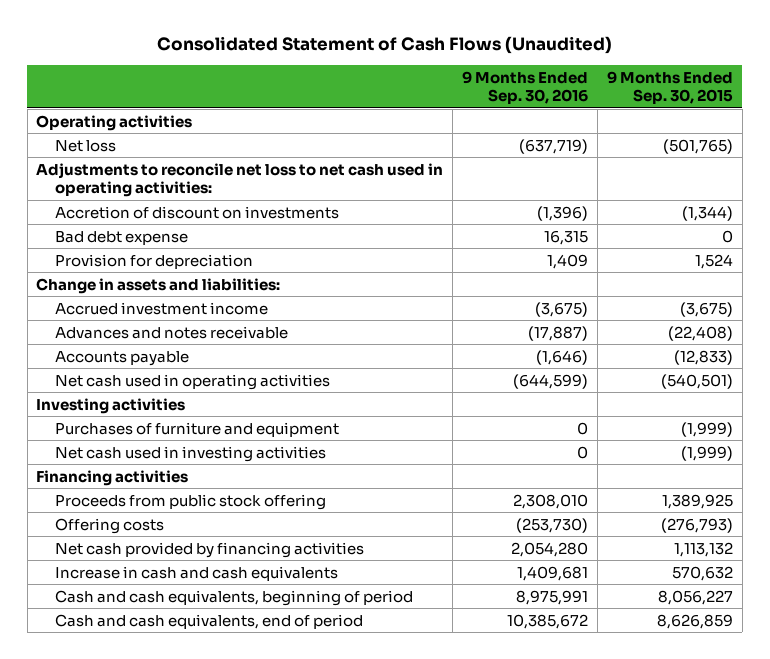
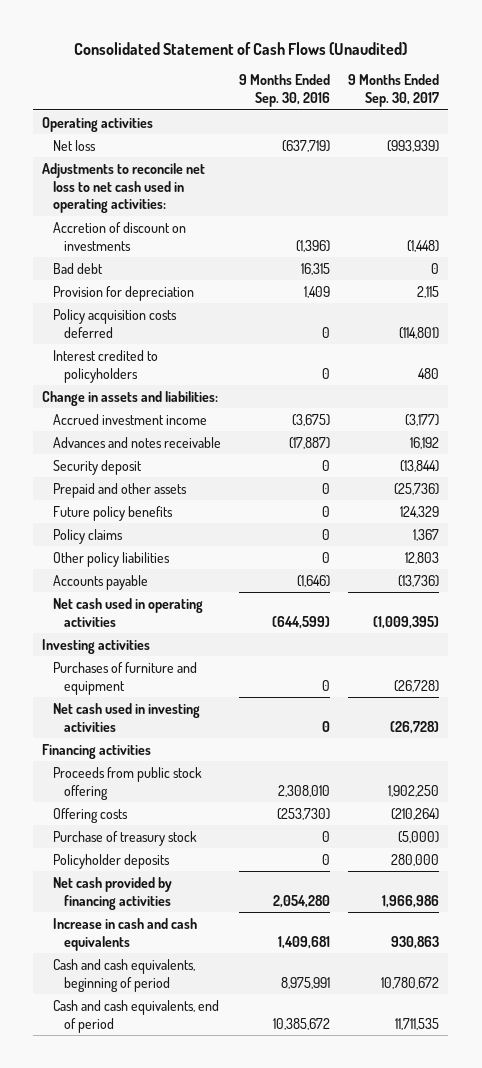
[607,70,734,105] 9 Months Ended Sep. 30, 2015 -> none
none -> [348,74,440,108] 9 Months Ended Sep. 30, 2017
[55,230,189,245] Bad debt expense -> [52,262,103,274] Bad debt
none -> [52,308,177,338] Policy acquisition costs deferred
none -> [52,349,158,383] Interest credited to policyholders
none -> [52,459,142,475] Security deposit
none -> [52,482,187,498] Prepaid and other assets
none -> [52,505,173,521] Future policy benefits
none -> [52,528,123,544] Policy claims
none -> [52,551,170,567] Other policy liabilities
none -> [52,830,197,846] Purchase of treasury stock
none -> [52,853,170,869] Policyholder deposits

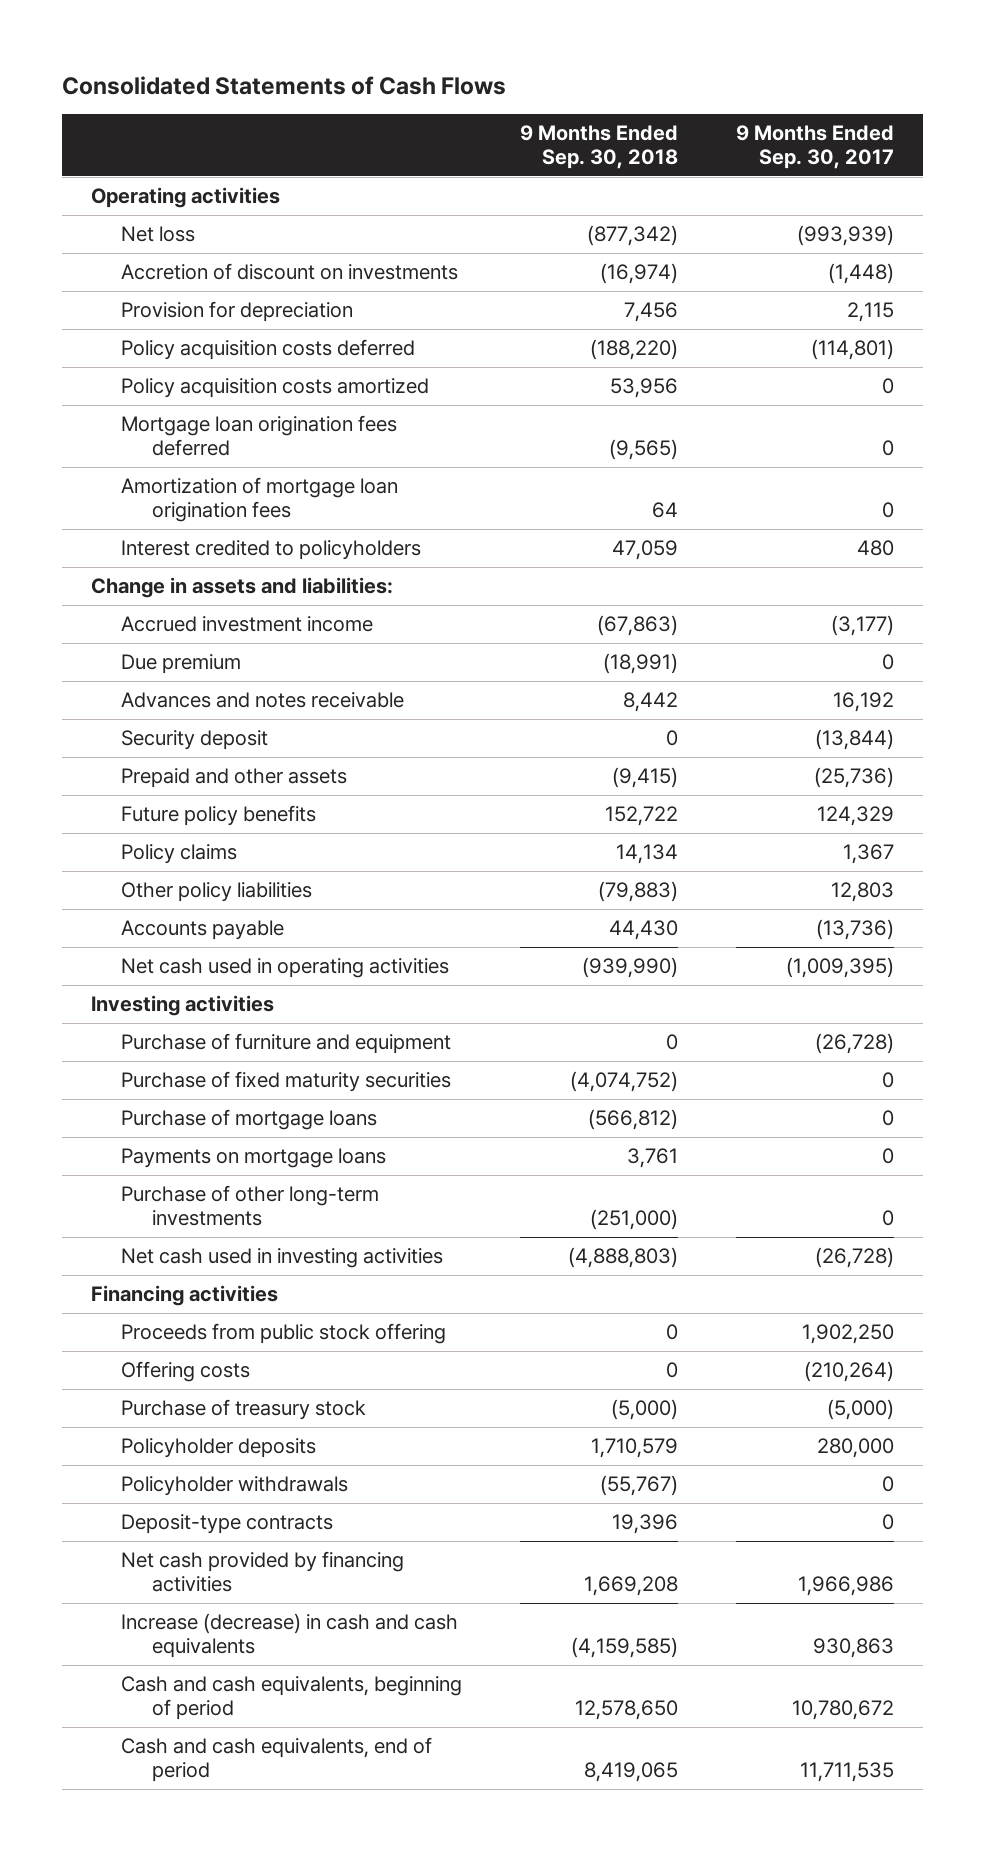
[73,41,407,55] Consolidated Statement of Cash Flows (Unaudited) -> [62,75,507,95] Consolidated Statements of Cash Flows
[239,74,331,108] 9 Months Ended Sep. 30, 2016 -> none
none -> [520,125,679,170] 9 Months Ended Sep. 30, 2018
[42,162,206,214] Adjustments to reconcile net loss to net cash used in operating activities: -> none
[52,262,103,274] Bad debt -> none
none -> [121,378,430,399] Policy acquisition costs amortized
none -> [121,415,398,457] Mortgage loan origination fees deferred
none -> [121,477,399,523] Amortization of mortgage loan origination fees
none -> [121,654,242,675] Due premium
[52,661,197,695] Purchases of furniture and equipment -> [121,1033,452,1055] Purchase of furniture and equipment
none -> [121,1071,452,1093] Purchase of fixed maturity securities
none -> [121,1109,378,1131] Purchase of mortgage loans
none -> [121,1148,387,1169] Payments on mortgage loans
none -> [121,1185,380,1227] Purchase of other long-term investments
none -> [121,1476,349,1497] Policyholder withdrawals
none -> [121,1514,334,1535] Deposit-type contracts
[52,917,197,951] Increase in cash and cash equivalents -> [121,1613,459,1659] Increase (decrease) in cash and cash equivalents

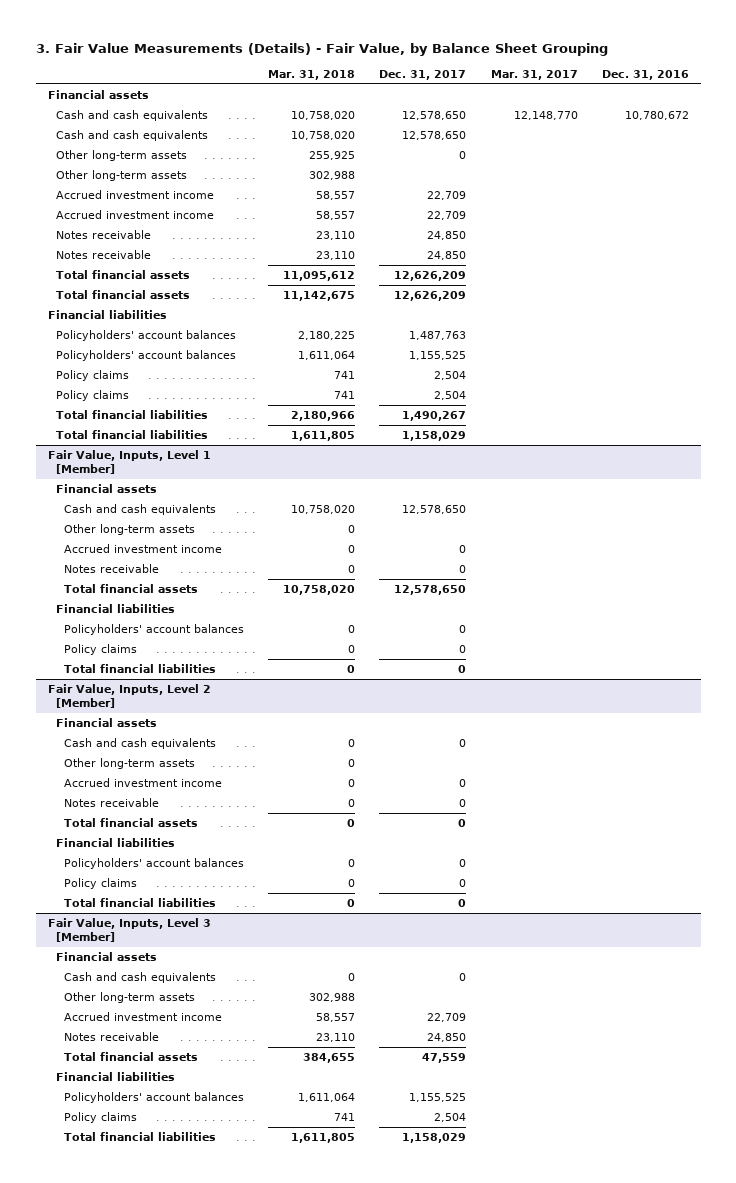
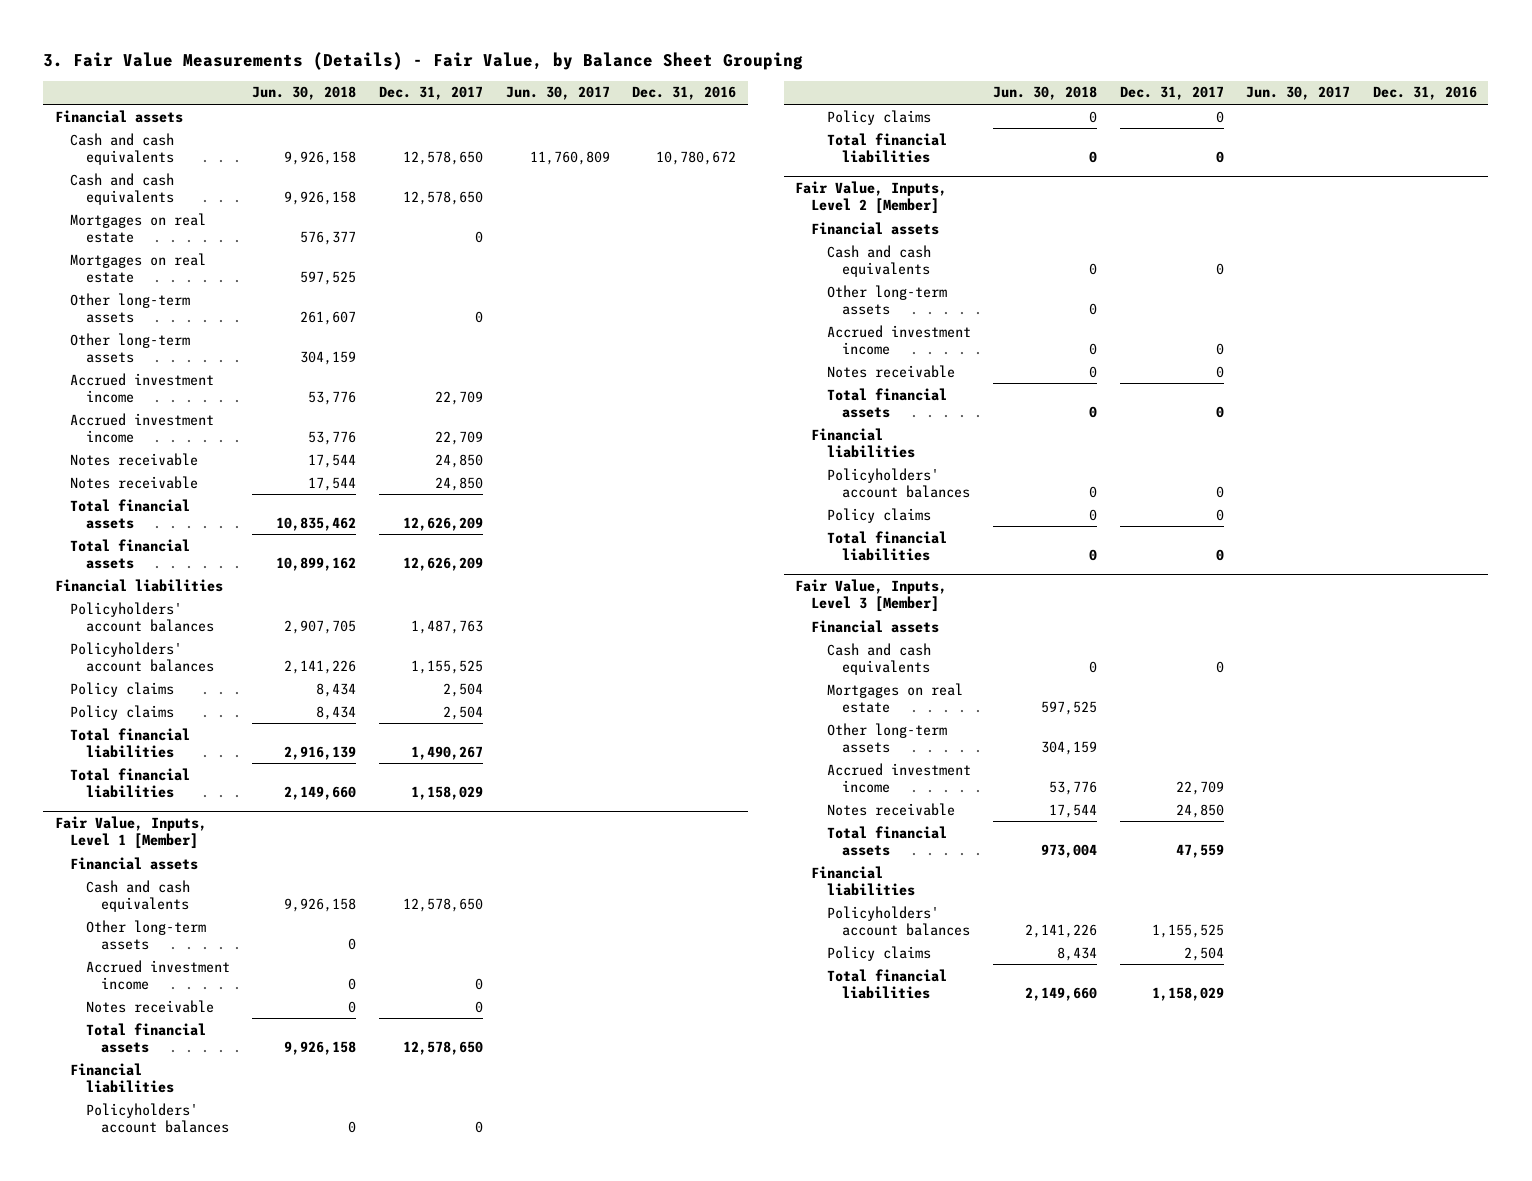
[268,69,356,80] Mar. 31, 2018 -> none
[490,69,578,80] Mar. 31, 2017 -> none
none -> [252,86,357,101] Jun. 30, 2018
none -> [505,86,610,101] Jun. 30, 2017
none -> [70,212,207,243] Mortgages on real estate
none -> [70,252,207,283] Mortgages on real estate
none -> [826,682,963,713] Mortgages on real estate

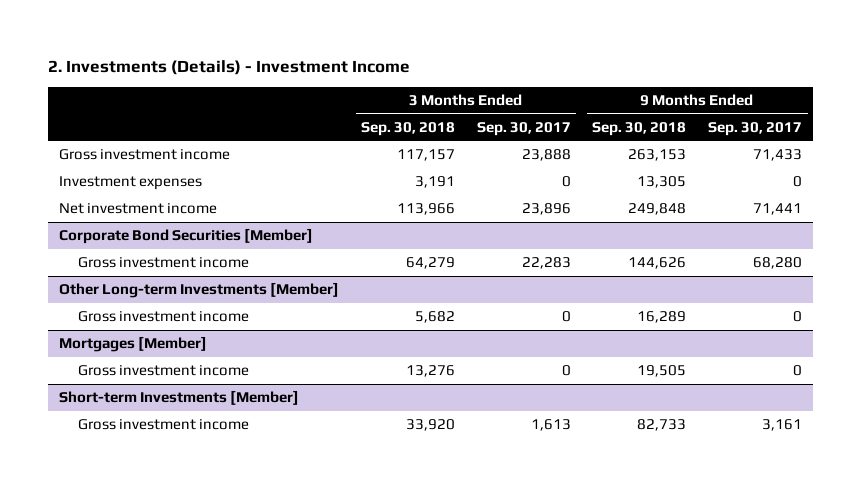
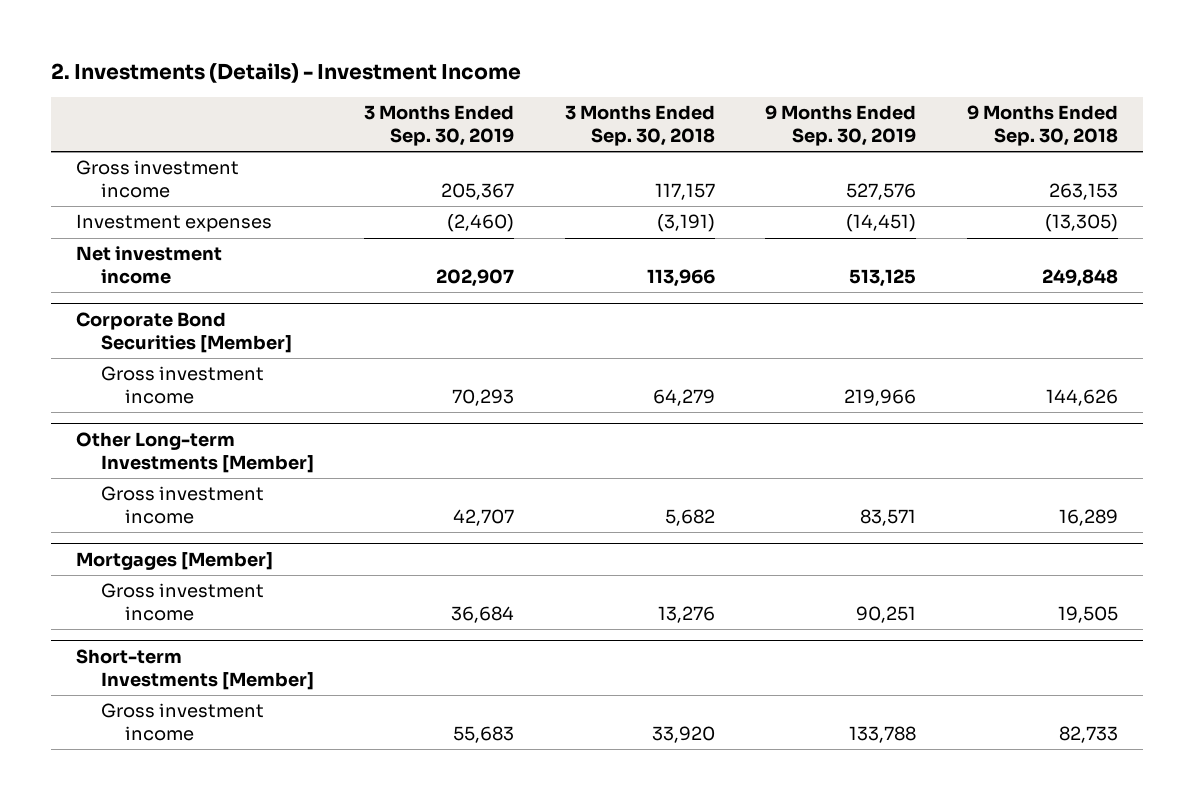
[476,121,571,136] Sep. 30, 2017 -> none
[708,121,803,136] Sep. 30, 2017 -> none
none -> [364,105,515,147] 3 Months Ended Sep. 30, 2019
none -> [765,105,917,147] 9 Months Ended Sep. 30, 2019
[415,176,456,189] 3,191 -> [656,214,715,233] (3,191)
[637,176,687,189] 13,305 -> [1044,214,1118,233] (13,305)

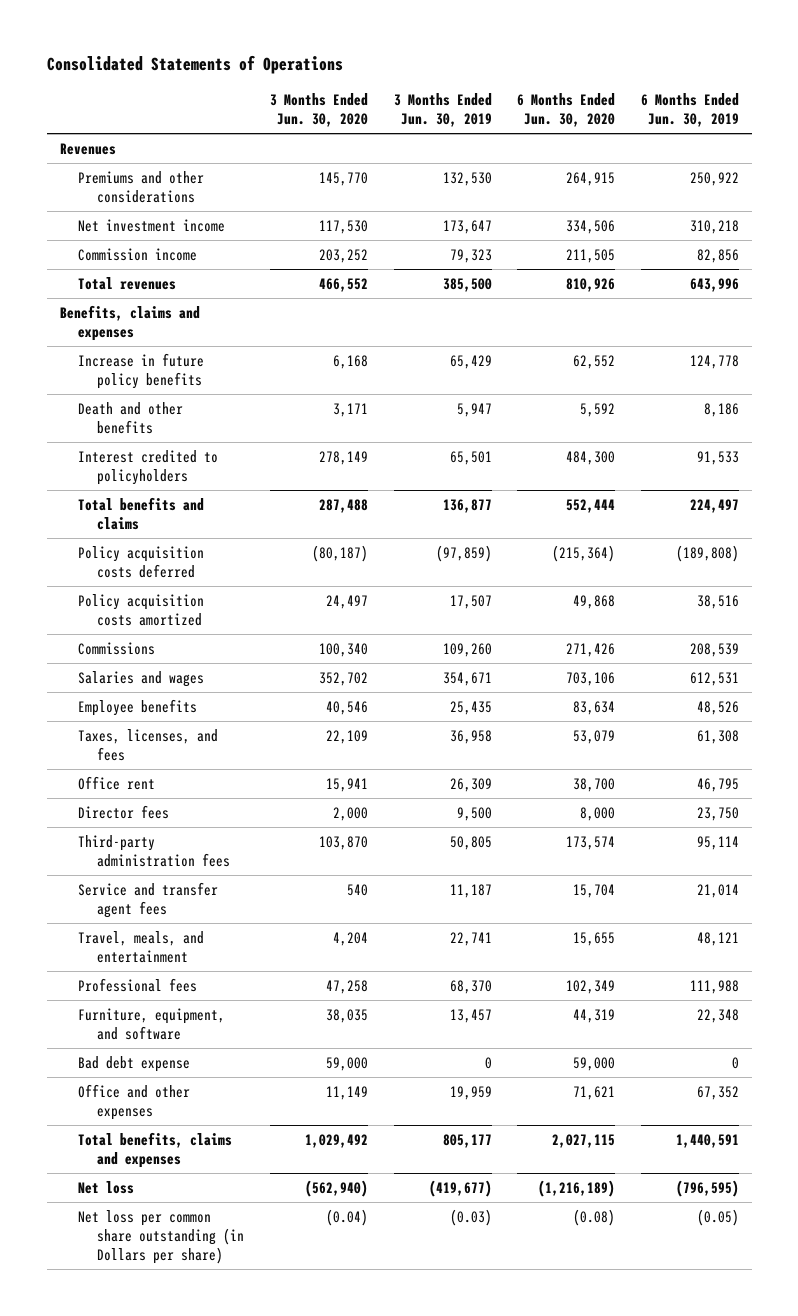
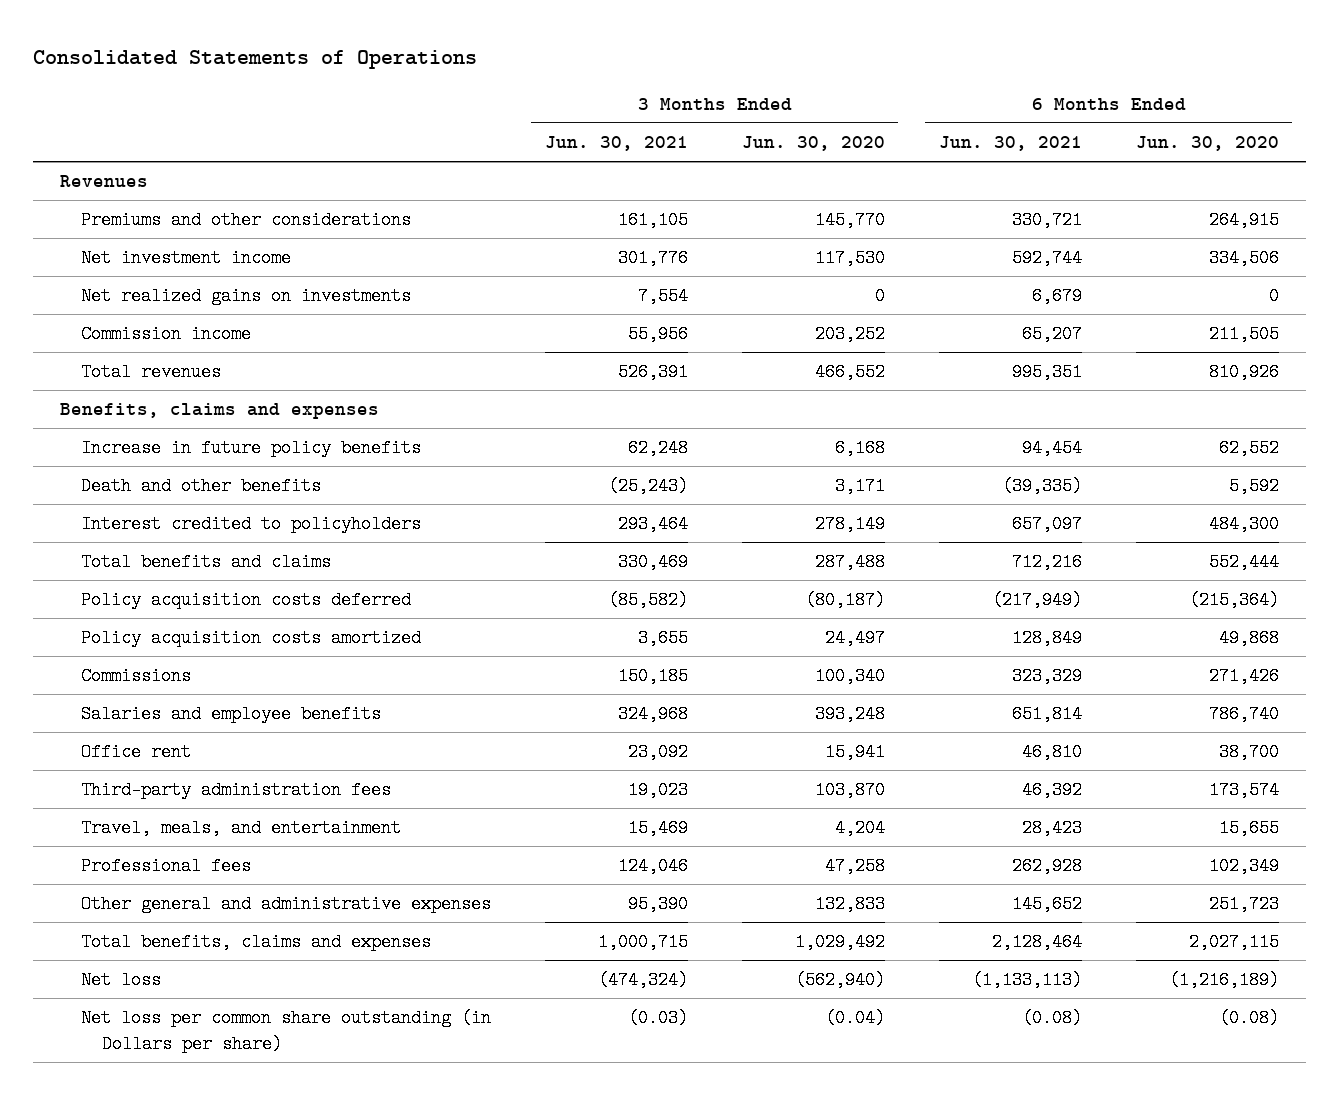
[393,92,492,127] 3 Months Ended Jun. 30, 2019 -> none
[640,92,739,127] 6 Months Ended Jun. 30, 2019 -> none
none -> [544,136,688,152] Jun. 30, 2021
none -> [938,136,1082,152] Jun. 30, 2021
none -> [81,287,412,306] Net realized gains on investments
[78,670,205,687] Salaries and wages -> none
[78,728,219,761] Taxes, licenses, and fees -> none
[78,698,198,716] Employee benefits -> [81,705,382,724] Salaries and employee benefits
[325,700,368,715] 40,546 -> [814,705,885,724] 393,248
[573,700,616,715] 83,634 -> [1208,705,1279,724] 786,740
[78,804,170,819] Director fees -> none
[78,881,219,918] Service and transfer agent fees -> none
[78,1007,226,1040] Furniture, equipment, and software -> none
[78,1055,191,1072] Bad debt expense -> none
[78,1083,191,1120] Office and other expenses -> [81,895,492,914] Other general and administrative expenses
[325,1085,368,1100] 11,149 -> [814,895,885,914] 132,833
[573,1085,616,1100] 71,621 -> [1208,895,1279,914] 251,723

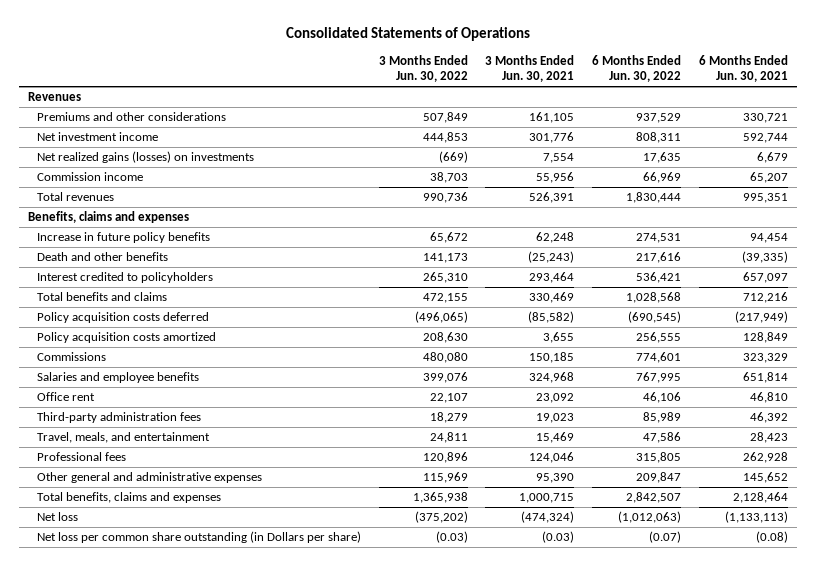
[741,136,885,152] Jun. 30, 2020 -> none
[1135,136,1279,152] Jun. 30, 2020 -> none
none -> [378,54,468,83] 3 Months Ended Jun. 30, 2022
none -> [592,54,682,83] 6 Months Ended Jun. 30, 2022
[81,287,412,306] Net realized gains on investments -> [36,151,254,164] Net realized gains (losses) on investments

